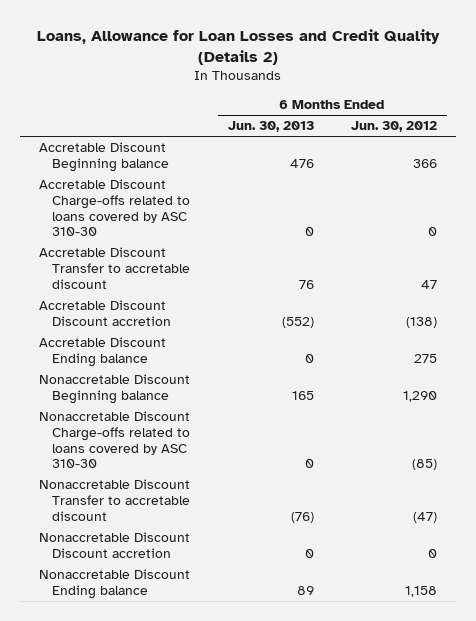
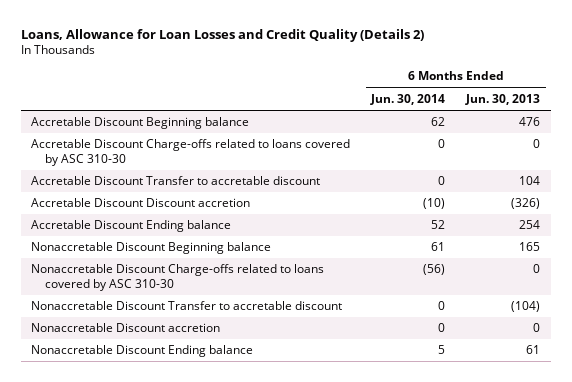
[351,121,438,133] Jun. 30, 2012 -> none
none -> [370,93,446,105] Jun. 30, 2014
[298,279,314,289] 76 -> [519,176,541,186] 104
[281,316,314,328] (552) -> [511,198,541,210] (326)
[304,353,314,363] 0 -> [519,220,541,230] 254
[290,511,314,523] (76) -> [511,301,541,313] (104)
[38,532,190,558] Nonaccretable Discount Discount accretion -> [31,323,221,333] Nonaccretable Discount accretion
[296,585,314,595] 89 -> [526,345,541,355] 61

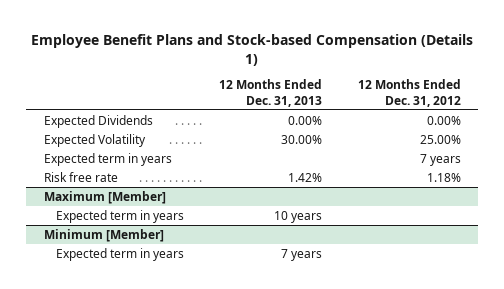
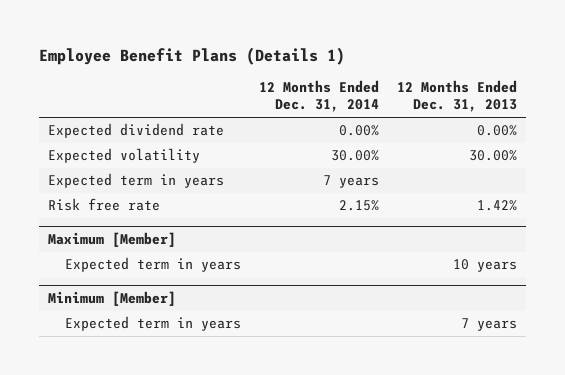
[31,33,474,66] Employee Benefit Plans and Stock-based Compensation (Details 1) -> [38,46,345,65] Employee Benefit Plans (Details 1)
[357,79,461,107] 12 Months Ended Dec. 31, 2012 -> none
none -> [258,80,379,113] 12 Months Ended Dec. 31, 2014
[43,114,153,128] Expected Dividends -> [47,123,224,139] Expected dividend rate
[43,133,146,147] Expected Volatility -> [47,148,200,164] Expected volatility

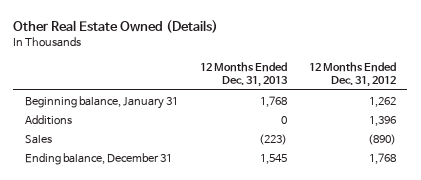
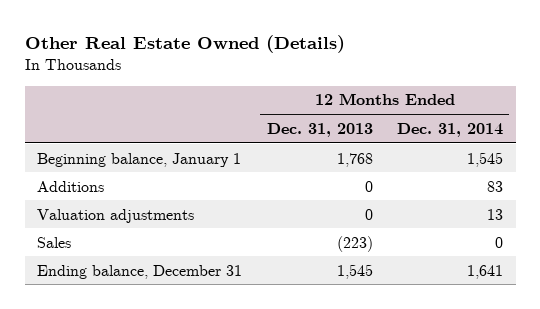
[309,61,397,88] 12 Months Ended Dec. 31, 2012 -> none
none -> [397,122,504,137] Dec. 31, 2014
[24,95,178,109] Beginning balance, January 31 -> [36,152,241,167] Beginning balance, January 1
none -> [36,208,194,223] Valuation adjustments

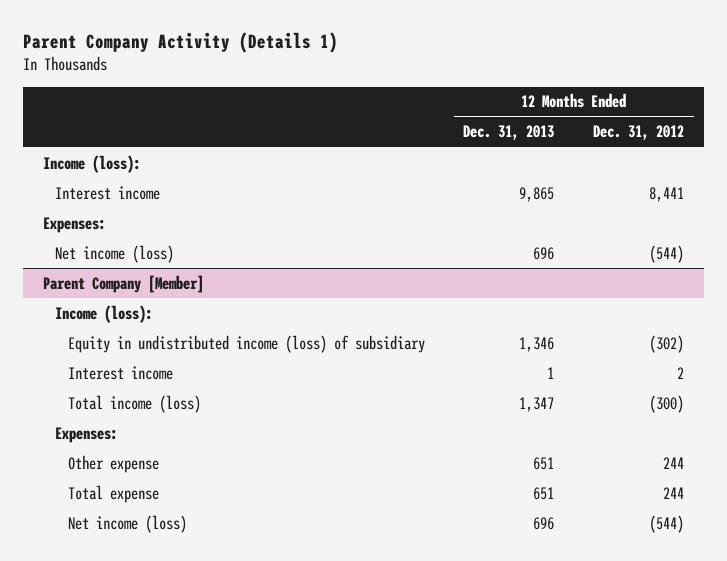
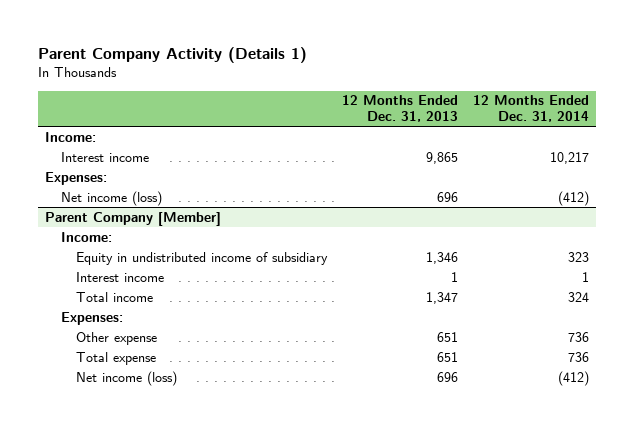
[593,125,685,141] Dec. 31, 2012 -> none
none -> [472,95,589,123] 12 Months Ended Dec. 31, 2014
[42,154,141,173] Income (loss): -> [45,131,97,142] Income:
[55,304,154,323] Income (loss): -> [60,231,112,242] Income:
[67,334,425,353] Equity in undistributed income (loss) of subsidiary -> [76,251,329,265] Equity in undistributed income of subsidiary
[67,394,201,413] Total income (loss) -> [76,291,154,302] Total income

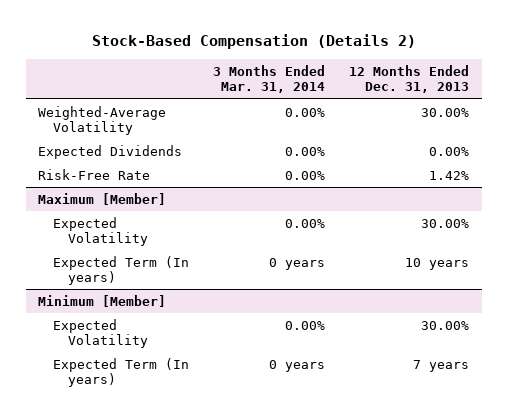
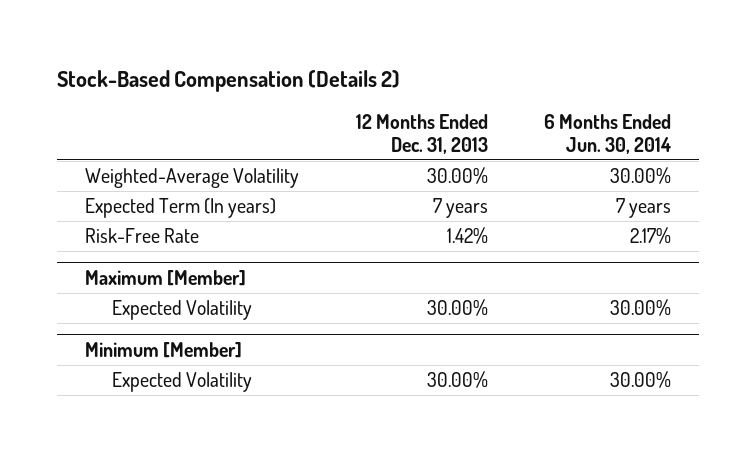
[213,65,326,94] 3 Months Ended Mar. 31, 2014 -> none
none -> [544,113,672,154] 6 Months Ended Jun. 30, 2014
[37,144,182,159] Expected Dividends -> none
none -> [85,198,277,219] Expected Term (In years)
[52,255,189,286] Expected Term (In years) -> none
[52,357,189,388] Expected Term (In years) -> none

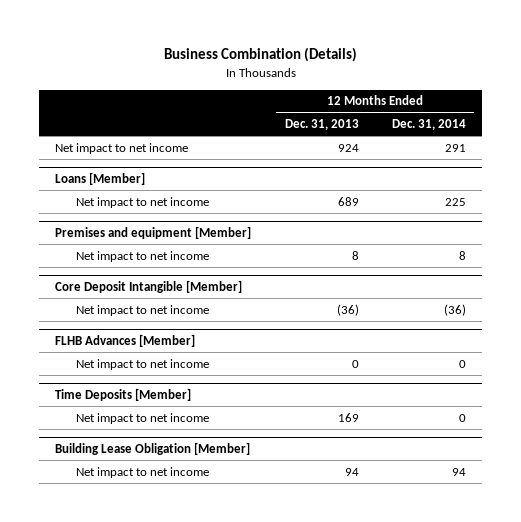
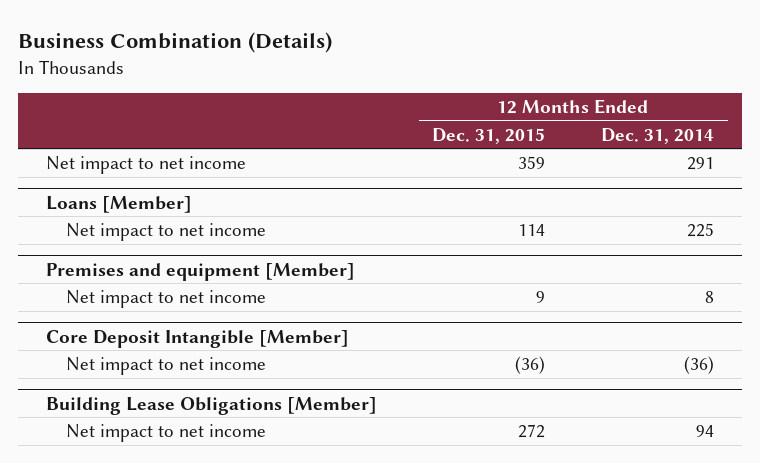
[284,119,359,131] Dec. 31, 2013 -> none
none -> [432,127,546,144] Dec. 31, 2015
[55,333,196,347] FLHB Advances [Member] -> none
[75,358,209,370] Net impact to net income -> none
[55,387,192,401] Time Deposits [Member] -> none
[75,412,209,424] Net impact to net income -> none
[55,441,251,455] Building Lease Obligation [Member] -> [45,396,377,415] Building Lease Obligations [Member]

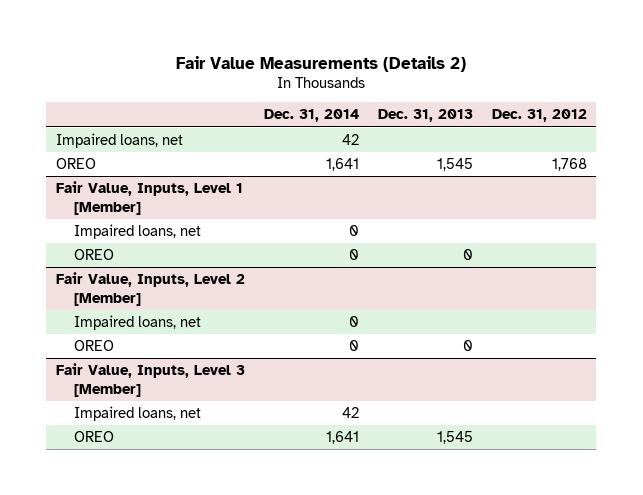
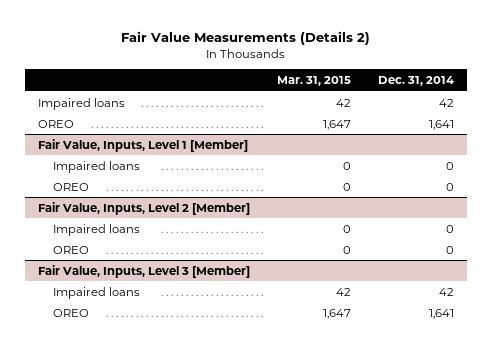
[377,109,473,123] Dec. 31, 2013 -> none
[491,109,587,123] Dec. 31, 2012 -> none
none -> [276,75,351,86] Mar. 31, 2015
[55,133,183,149] Impaired loans, net -> [37,97,125,110] Impaired loans
[73,224,201,240] Impaired loans, net -> [53,160,141,173] Impaired loans
[73,315,201,331] Impaired loans, net -> [53,223,141,236] Impaired loans
[73,406,201,422] Impaired loans, net -> [53,286,141,299] Impaired loans

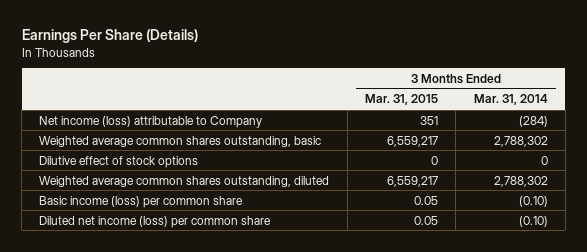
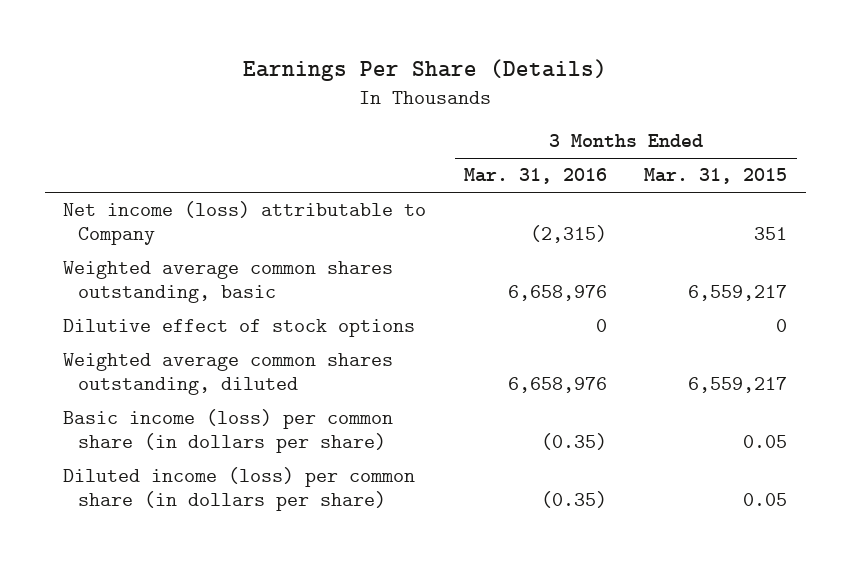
[473,94,548,106] Mar. 31, 2014 -> none
none -> [463,168,607,185] Mar. 31, 2016
[39,195,244,208] Basic income (loss) per common share -> [63,409,394,454] Basic income (loss) per common share (in dollars per share)
[39,215,272,228] Diluted net income (loss) per common share -> [63,467,416,512] Diluted income (loss) per common share (in dollars per share)

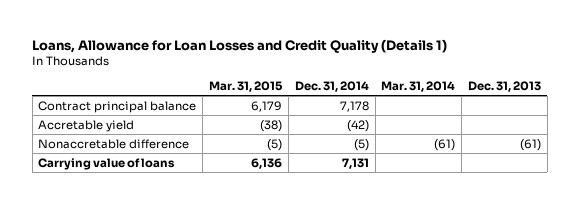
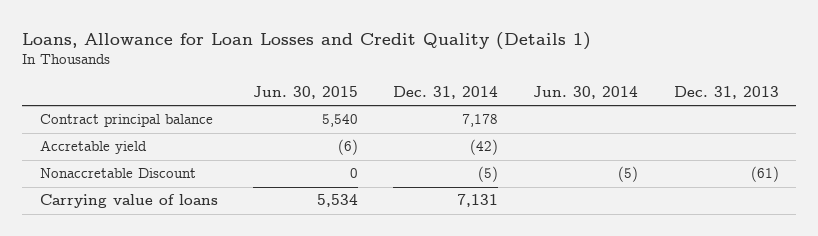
[209,80,284,92] Mar. 31, 2015 -> none
[381,80,456,92] Mar. 31, 2014 -> none
none -> [252,85,358,99] Jun. 30, 2015
none -> [533,85,639,99] Jun. 30, 2014
[38,138,190,149] Nonaccretable difference -> [39,168,196,179] Nonaccretable Discount

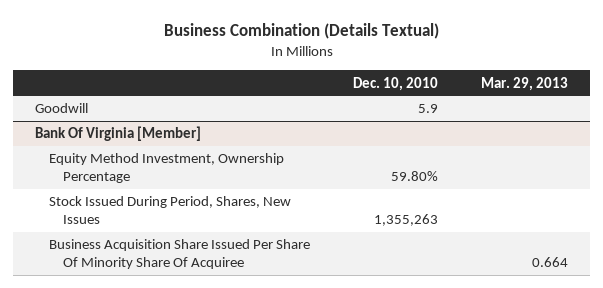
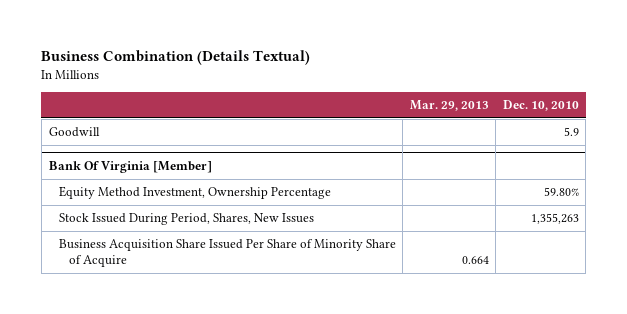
[48,239,310,269] Business Acquisition Share Issued Per Share Of Minority Share Of Acquiree -> [58,239,396,268] Business Acquisition Share Issued Per Share of Minority Share of Acquire

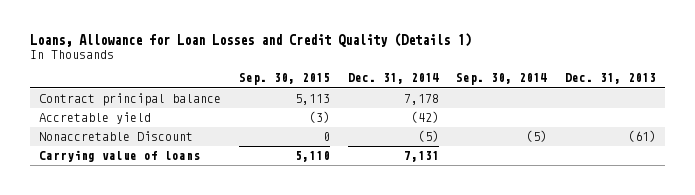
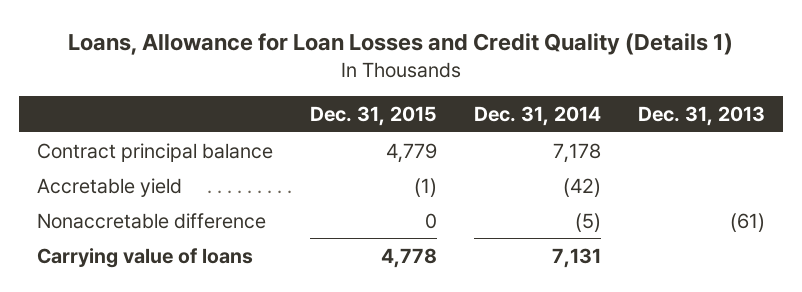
[238,73,330,86] Sep. 30, 2015 -> none
[456,73,548,86] Sep. 30, 2014 -> none
none -> [310,106,438,127] Dec. 31, 2015
[39,131,194,142] Nonaccretable Discount -> [37,212,267,229] Nonaccretable difference

